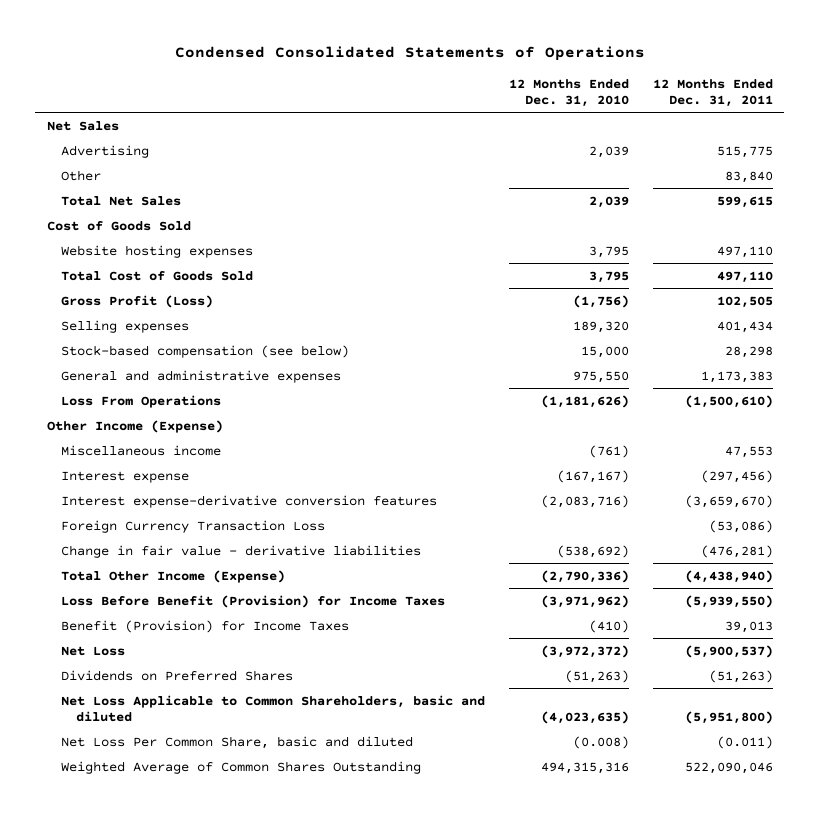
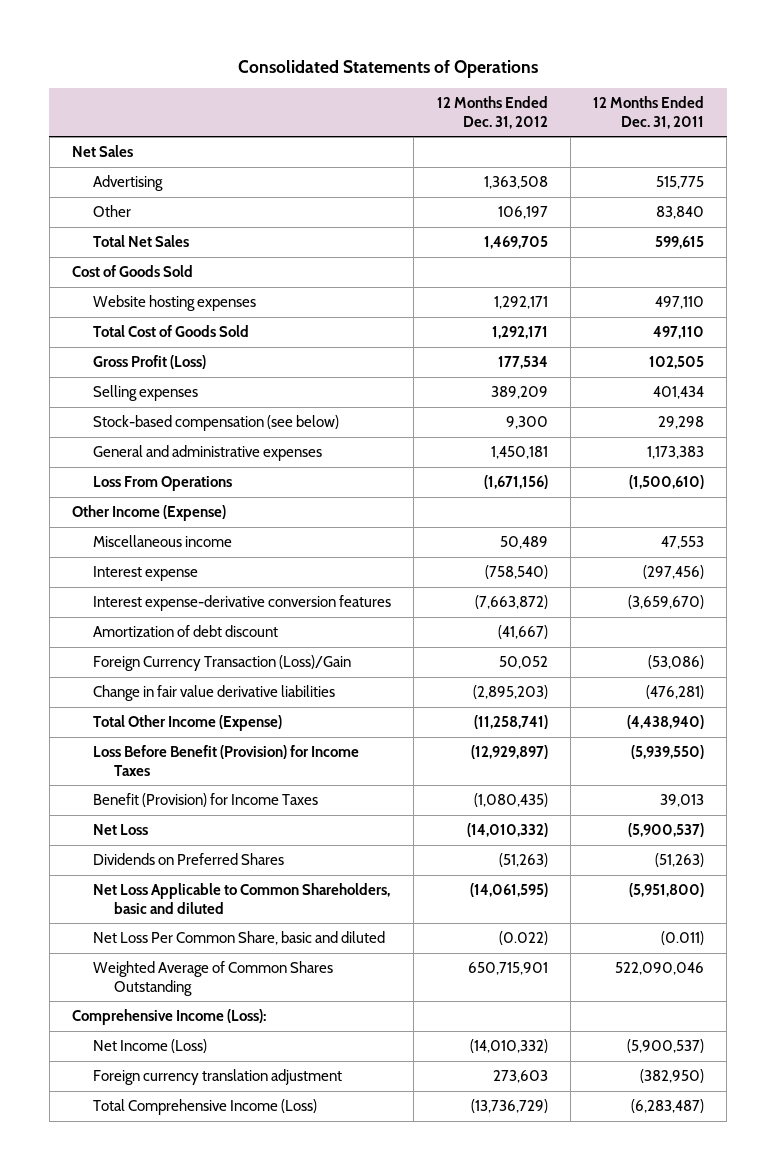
[174,45,645,61] Condensed Consolidated Statements of Operations -> [238,59,539,78] Consolidated Statements of Operations
[508,78,629,107] 12 Months Ended Dec. 31, 2010 -> none
none -> [436,96,548,129] 12 Months Ended Dec. 31, 2012
[724,345,773,358] 28,298 -> [658,416,705,430] 29,298
none -> [93,625,279,638] Amortization of debt discount
[61,519,326,533] Foreign Currency Transaction Loss -> [93,655,352,672] Foreign Currency Transaction (Loss)/Gain
[61,544,422,558] Change in fair value - derivative liabilities -> [93,685,336,702] Change in fair value derivative liabilities
none -> [72,1009,267,1026] Comprehensive Income (Loss):
none -> [93,1039,208,1054] Net Income (Loss)
none -> [93,1069,343,1086] Foreign currency translation adjustment
none -> [93,1099,318,1116] Total Comprehensive Income (Loss)

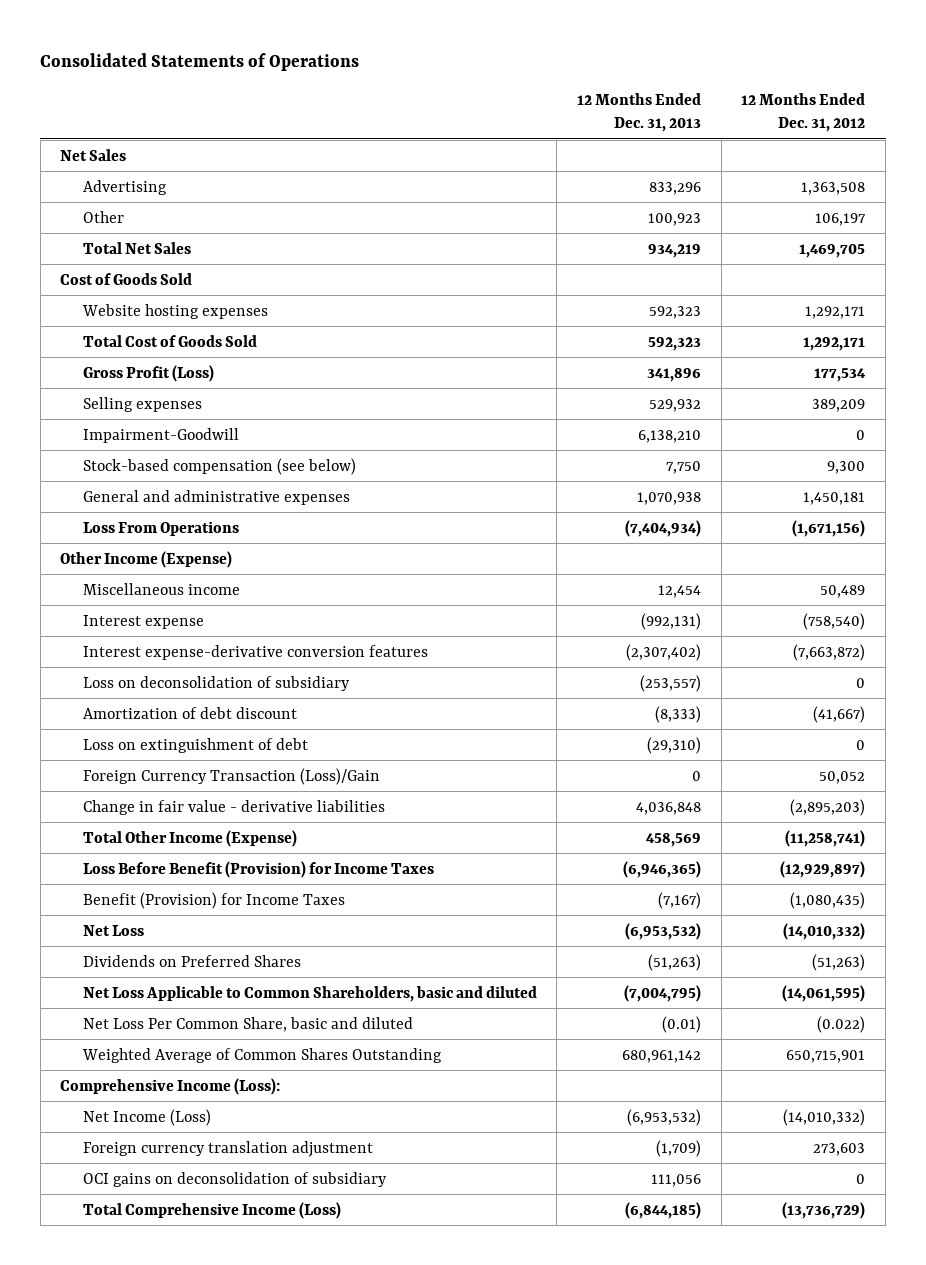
[593,96,705,129] 12 Months Ended Dec. 31, 2011 -> none
none -> [577,93,702,132] 12 Months Ended Dec. 31, 2013
none -> [82,427,239,443] Impairment-Goodwill
none -> [82,675,350,691] Loss on deconsolidation of subsidiary
none -> [82,737,308,753] Loss on extinguishment of debt
[93,685,336,702] Change in fair value derivative liabilities -> [82,799,385,815] Change in fair value - derivative liabilities
none -> [82,1171,387,1187] OCI gains on deconsolidation of subsidiary

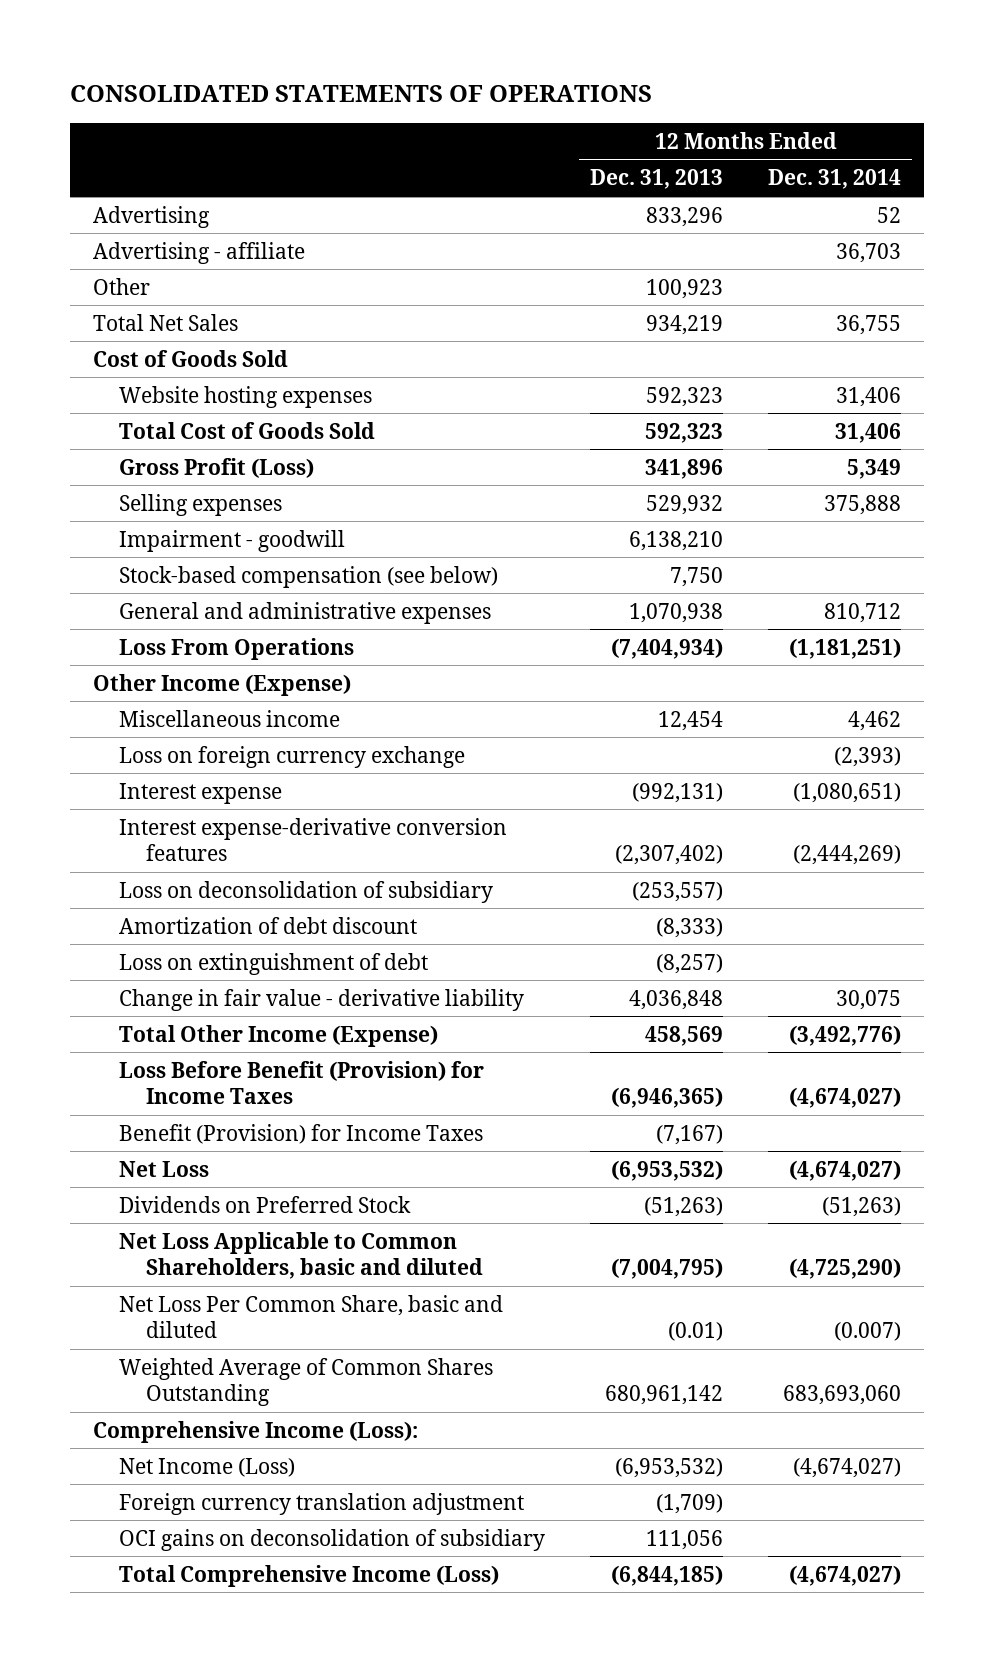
[40,53,360,72] Consolidated Statements of Operations -> [70,85,653,103] CONSOLIDATED STATEMENTS OF OPERATIONS
[741,93,866,132] 12 Months Ended Dec. 31, 2012 -> none
none -> [768,169,902,190] Dec. 31, 2014
[60,148,127,161] Net Sales -> none
none -> [92,241,305,264] Advertising - affiliate
[82,427,239,443] Impairment-Goodwill -> [119,529,346,552] Impairment - goodwill
none -> [119,745,466,768] Loss on foreign currency exchange
[82,767,380,785] Foreign Currency Transaction (Loss)/Gain -> none
[647,736,702,754] (29,310) -> [656,953,724,974] (8,257)
[82,799,385,815] Change in fair value - derivative liabilities -> [119,988,525,1011] Change in fair value - derivative liability
[82,954,301,967] Dividends on Preferred Shares -> [119,1195,412,1213] Dividends on Preferred Stock

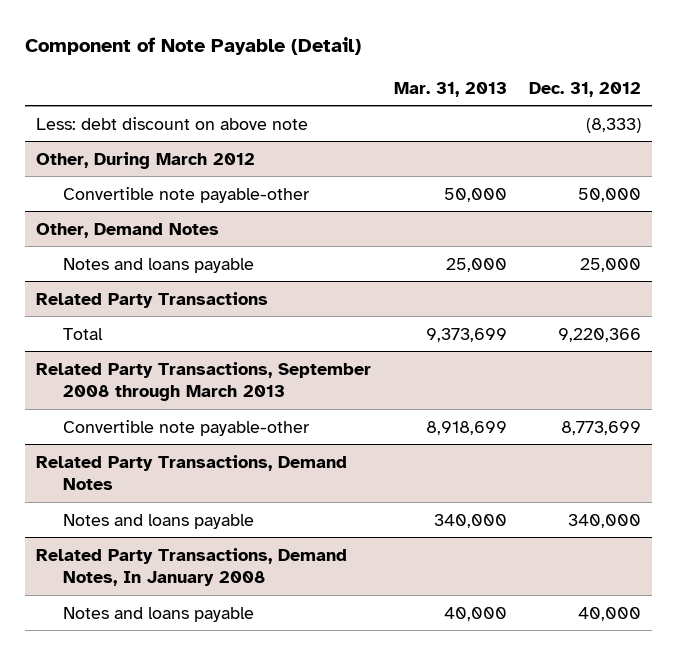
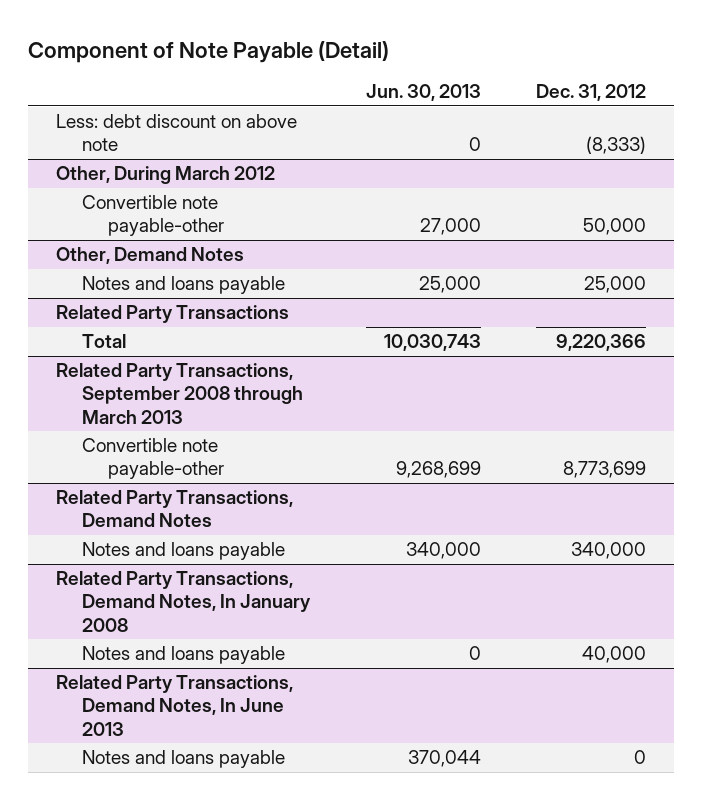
[393,81,507,97] Mar. 31, 2013 -> none
none -> [365,84,481,102] Jun. 30, 2013
none -> [56,675,294,736] Related Party Transactions, Demand Notes, In June 2013
none -> [82,750,286,769] Notes and loans payable

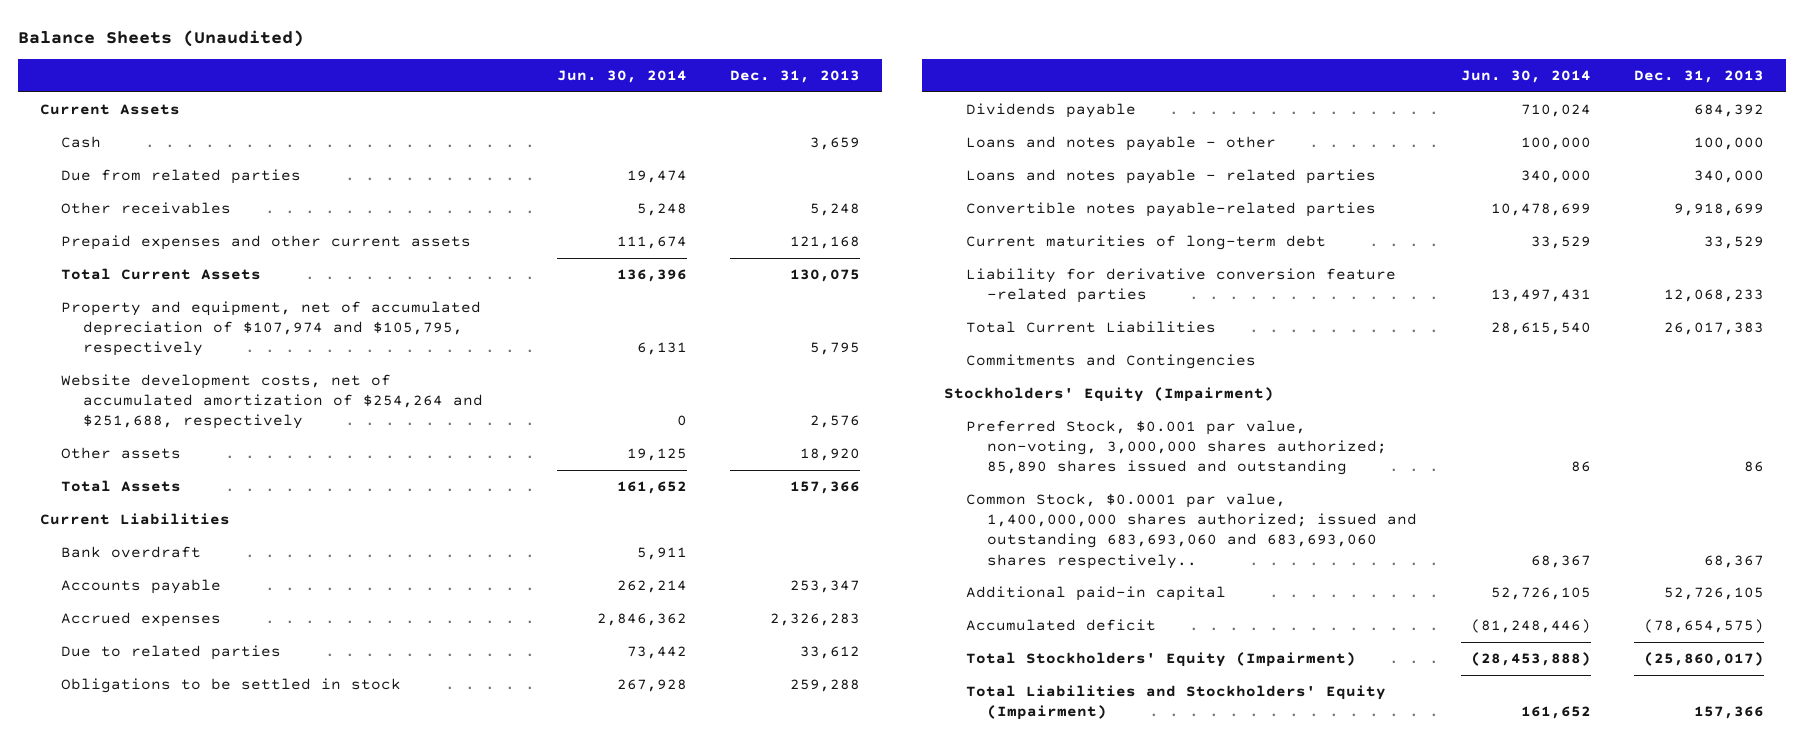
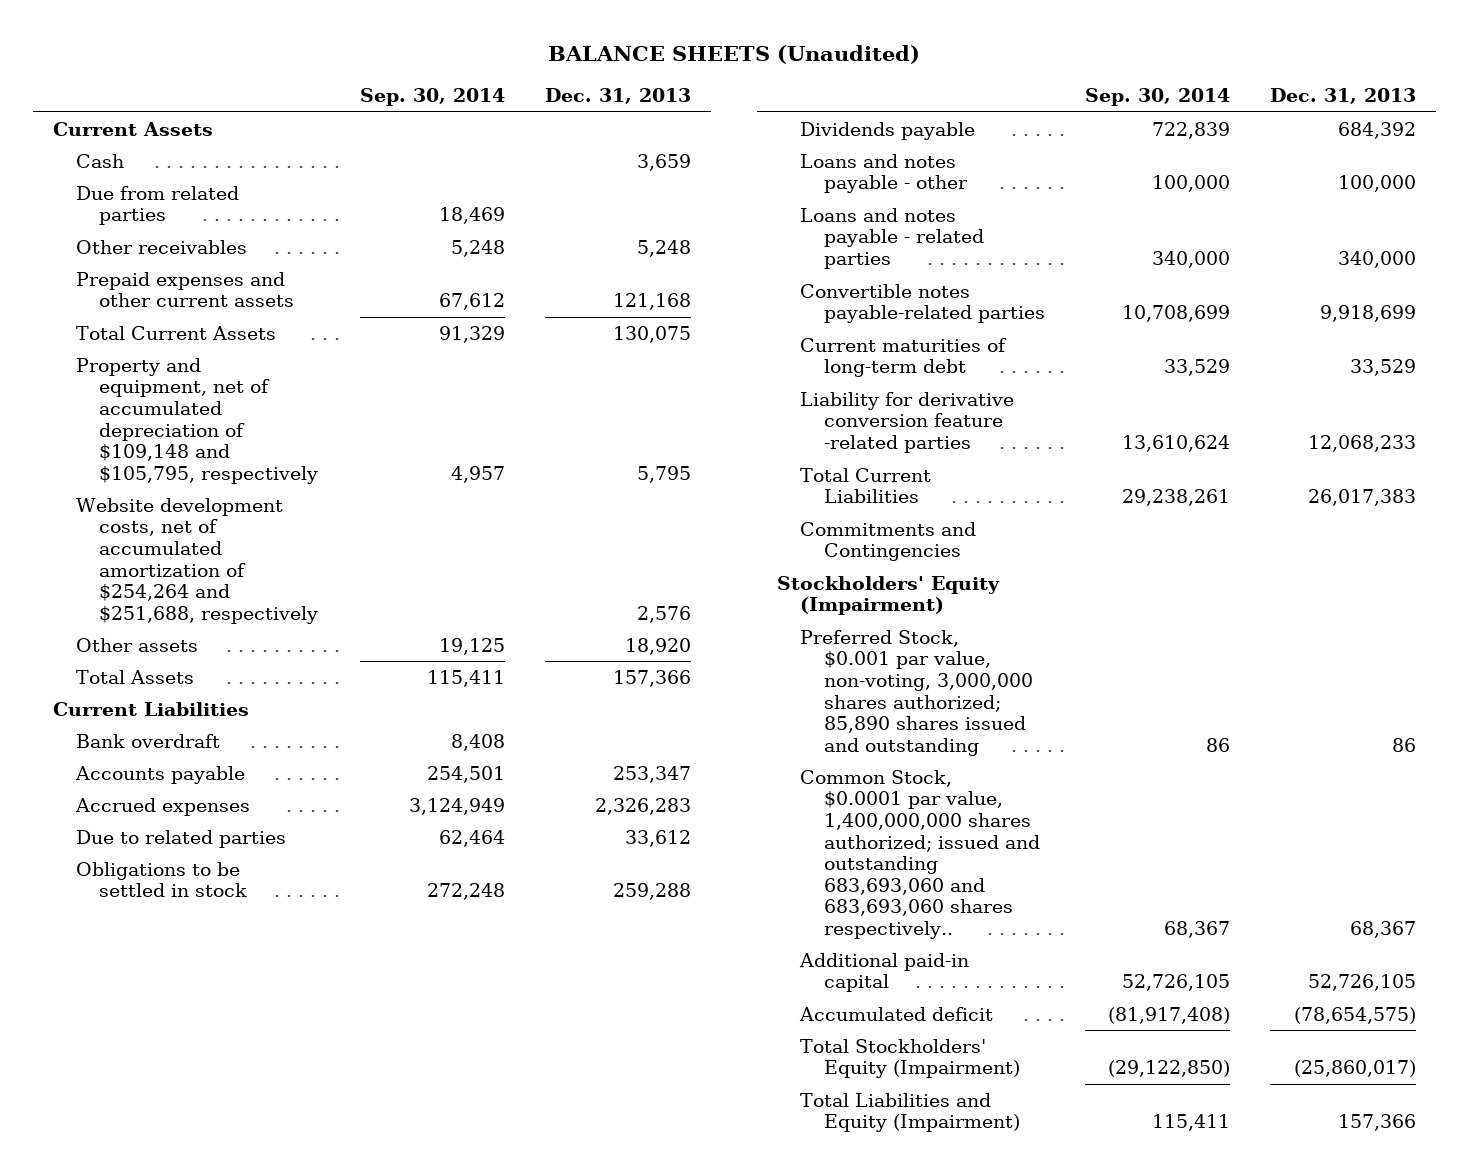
[17,29,304,47] Balance Sheets (Unaudited) -> [548,44,921,64] BALANCE SHEETS (Unaudited)
[556,69,687,83] Jun. 30, 2014 -> none
none -> [360,88,506,107] Sep. 30, 2014
[61,301,482,357] Property and equipment, net of accumulated depreciation of $107,974 and $105,795, respectively -> [75,357,319,484] Property and equipment, net of accumulated depreciation of $109,148 and $105,795, respectively
[965,685,1386,721] Total Liabilities and Stockholders' Equity (Impairment) -> [800,1092,1020,1133] Total Liabilities and Equity (Impairment)

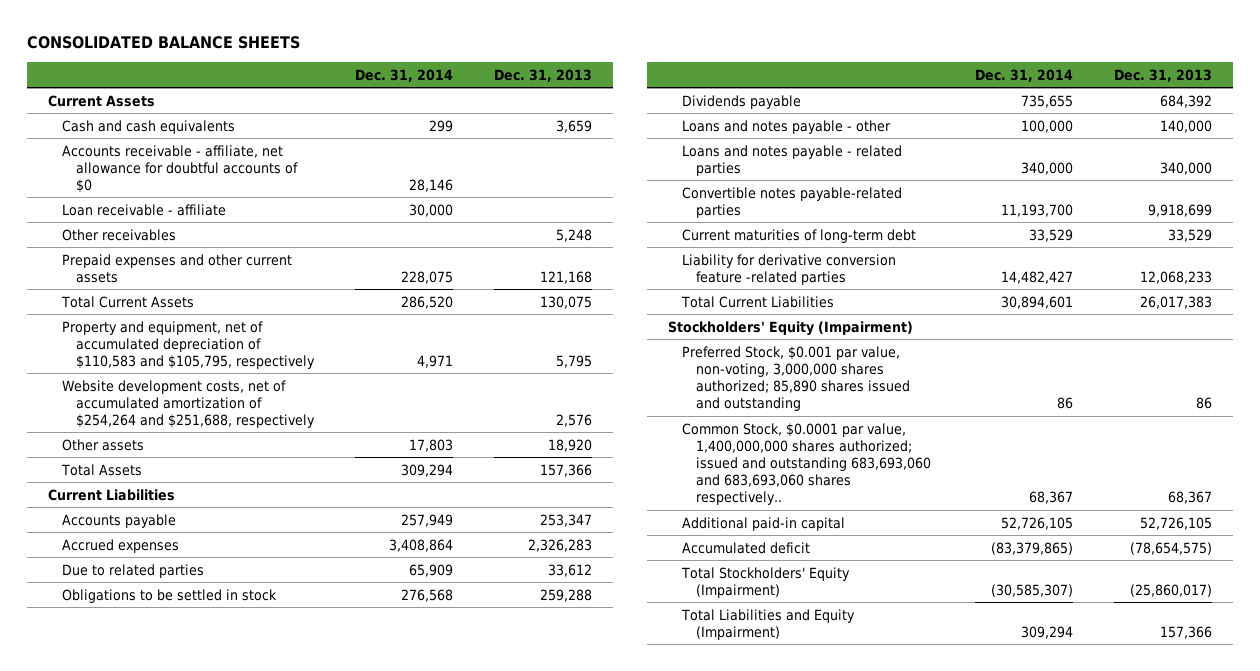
[548,44,921,64] BALANCE SHEETS (Unaudited) -> [26,36,300,50] CONSOLIDATED BALANCE SHEETS
[360,88,506,107] Sep. 30, 2014 -> none
none -> [354,68,453,82] Dec. 31, 2014
[75,185,239,226] Due from related parties -> none
[75,153,124,168] Cash -> [61,119,235,134] Cash and cash equivalents
none -> [61,144,298,193] Accounts receivable - affiliate, net allowance for doubtful accounts of $0
none -> [61,203,226,216] Loan receivable - affiliate
[75,357,319,484] Property and equipment, net of accumulated depreciation of $109,148 and $105,795, respectively -> [61,320,315,369] Property and equipment, net of accumulated depreciation of $110,583 and $105,795, respectively
[75,733,220,748] Bank overdraft -> none
[1337,175,1416,193] 100,000 -> [1160,119,1213,133] 140,000
[800,521,977,562] Commitments and Contingencies -> none

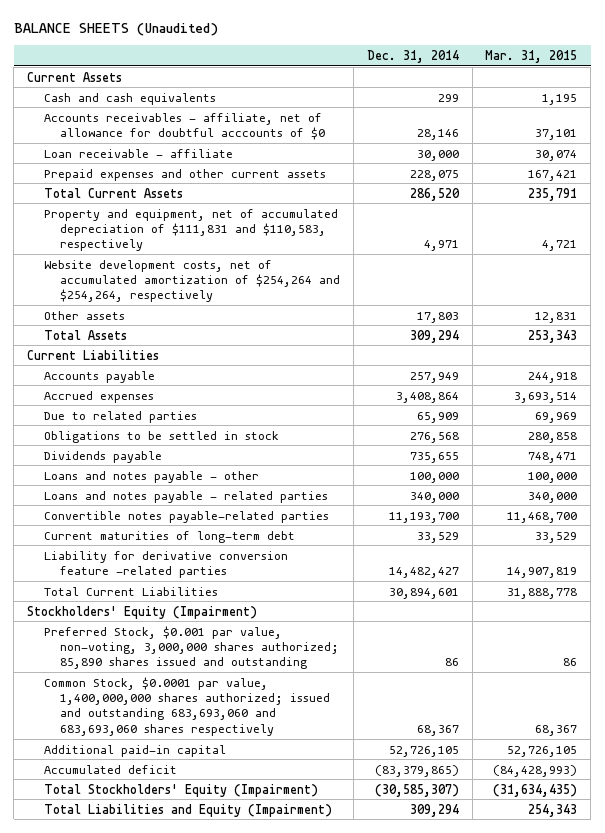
[26,36,300,50] CONSOLIDATED BALANCE SHEETS -> [13,23,218,37] BALANCE SHEETS (Unaudited)
[494,68,593,82] Dec. 31, 2013 -> none
none -> [485,49,578,63] Mar. 31, 2015
[61,144,298,193] Accounts receivable - affiliate, net allowance for doubtful accounts of $0 -> [43,112,325,140] Accounts receivables - affiliate, net of allowance for doubtful acccounts of $0
[61,228,176,241] Other receivables -> none
[61,320,315,369] Property and equipment, net of accumulated depreciation of $110,583 and $105,795, respectively -> [43,208,338,252] Property and equipment, net of accumulated depreciation of $111,831 and $110,583, respectively
[61,379,315,428] Website development costs, net of accumulated amortization of $254,264 and $251,688, respectively -> [43,259,340,303] Website development costs, net of accumulated amortization of $254,264 and $254,264, respectively
[681,422,931,506] Common Stock, $0.0001 par value, 1,400,000,000 shares authorized; issued and outstanding 683,693,060 and 683,693,060 shares respectively.. -> [43,676,330,736] Common Stock, $0.0001 par value, 1,400,000,000 shares authorized; issued and outstanding 683,693,060 and 683,693,060 shares respectively

